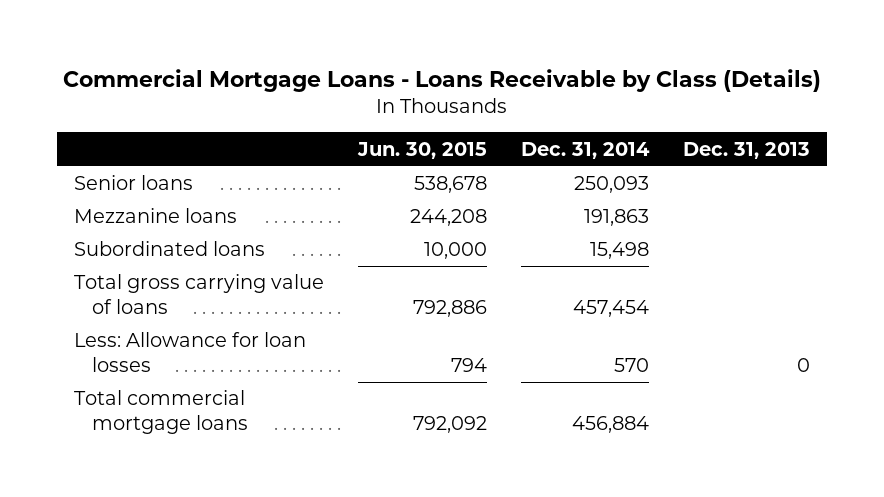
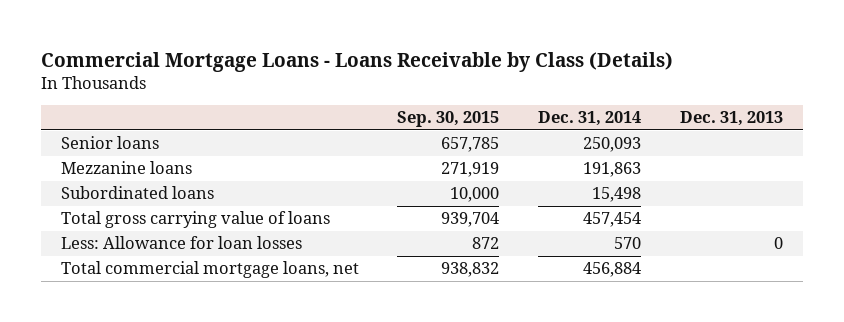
[356,141,487,159] Jun. 30, 2015 -> none
none -> [397,111,500,128] Sep. 30, 2015
[73,390,248,435] Total commercial mortgage loans -> [60,261,359,279] Total commercial mortgage loans, net

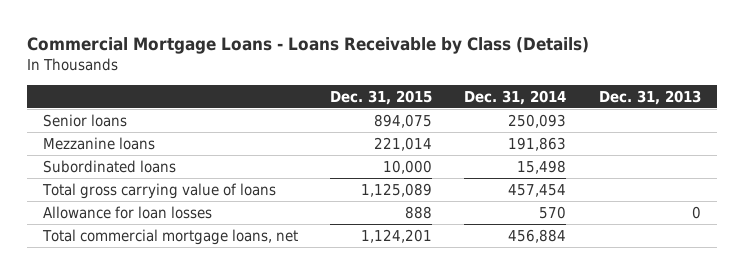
[397,111,500,128] Sep. 30, 2015 -> none
none -> [330,89,433,105] Dec. 31, 2015
[60,236,302,250] Less: Allowance for loan losses -> [42,206,212,220] Allowance for loan losses

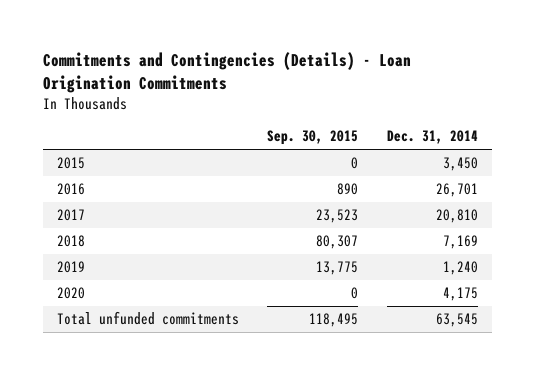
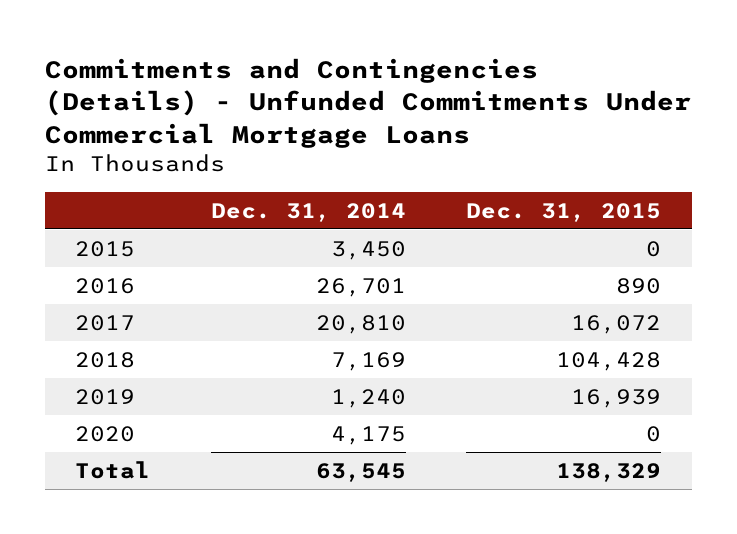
[42,51,411,93] Commitments and Contingencies (Details) - Loan Origination Commitments -> [45,57,692,148] Commitments and Contingencies (Details) - Unfunded Commitments Under Commercial Mortgage Loans
[267,130,359,146] Sep. 30, 2015 -> none
none -> [466,202,662,222] Dec. 31, 2015
[56,311,239,326] Total unfunded commitments -> [75,460,151,479] Total

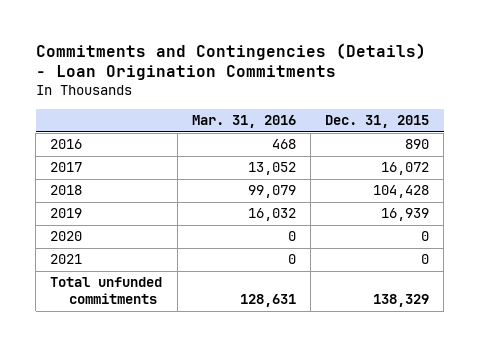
[45,57,692,148] Commitments and Contingencies (Details) - Unfunded Commitments Under Commercial Mortgage Loans -> [35,42,426,81] Commitments and Contingencies (Details) - Loan Origination Commitments
[210,202,406,222] Dec. 31, 2014 -> none
none -> [191,115,296,129] Mar. 31, 2016
[75,240,136,257] 2015 -> none
none -> [50,254,83,265] 2021
[75,460,151,479] Total -> [50,277,163,305] Total unfunded commitments

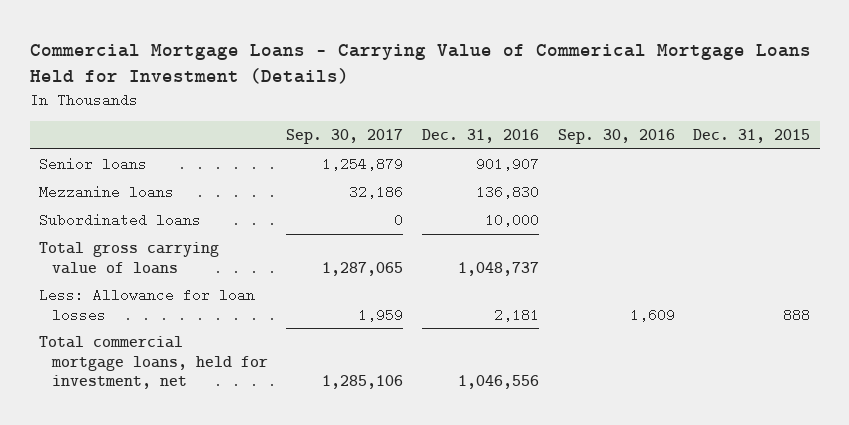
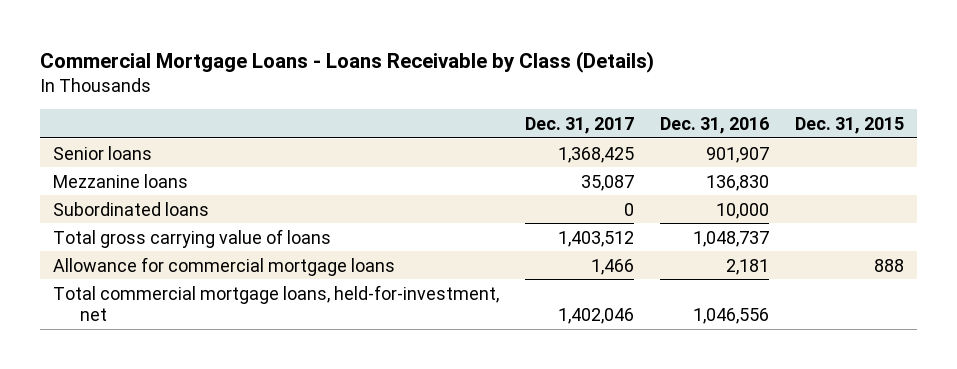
[29,43,811,84] Commercial Mortgage Loans - Carrying Value of Commerical Mortgage Loans Held for Investment (Details) -> [40,50,655,73] Commercial Mortgage Loans - Loans Receivable by Class (Details)
[286,129,404,145] Sep. 30, 2017 -> none
[557,129,675,145] Sep. 30, 2016 -> none
none -> [524,117,634,135] Dec. 31, 2017
[39,287,256,322] Less: Allowance for loan losses -> [53,256,396,276] Allowance for commercial mortgage loans
[39,335,268,390] Total commercial mortgage loans, held for investment, net -> [53,284,500,322] Total commercial mortgage loans, held-for-investment, net

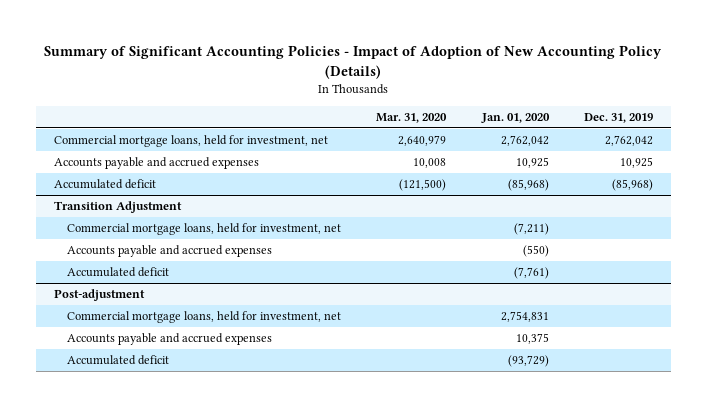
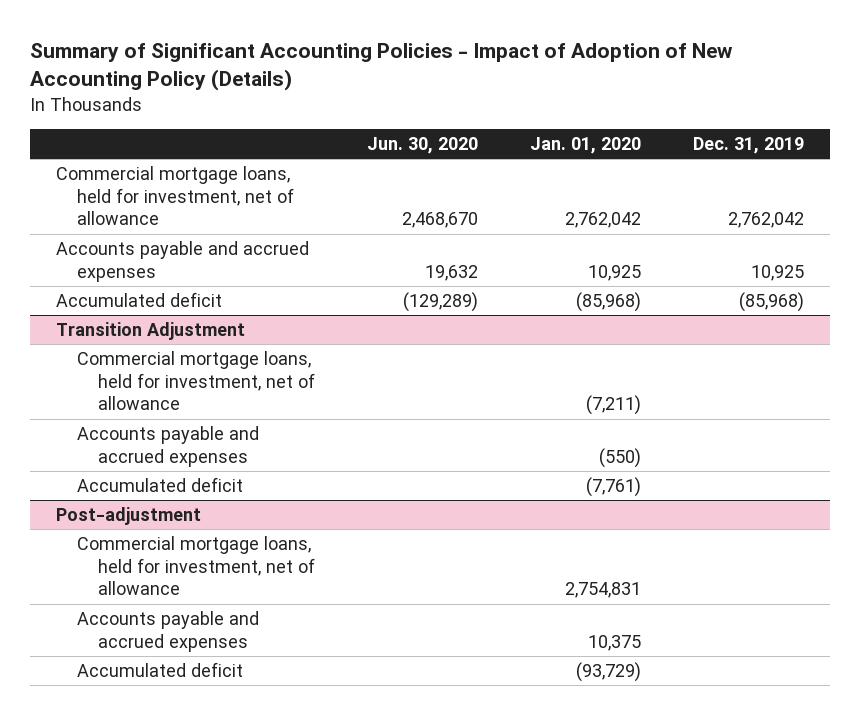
[376,113,448,124] Mar. 31, 2020 -> none
none -> [366,136,478,154] Jun. 30, 2020
[54,135,329,148] Commercial mortgage loans, held for investment, net -> [55,166,294,226] Commercial mortgage loans, held for investment, net of allowance
[67,223,342,236] Commercial mortgage loans, held for investment, net -> [76,351,316,411] Commercial mortgage loans, held for investment, net of allowance
[67,311,342,324] Commercial mortgage loans, held for investment, net -> [76,536,316,596] Commercial mortgage loans, held for investment, net of allowance

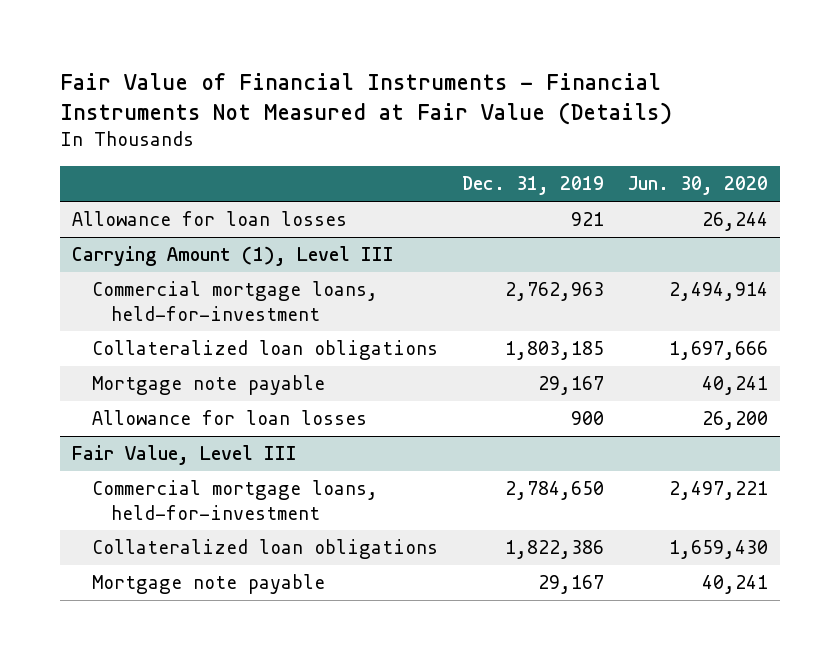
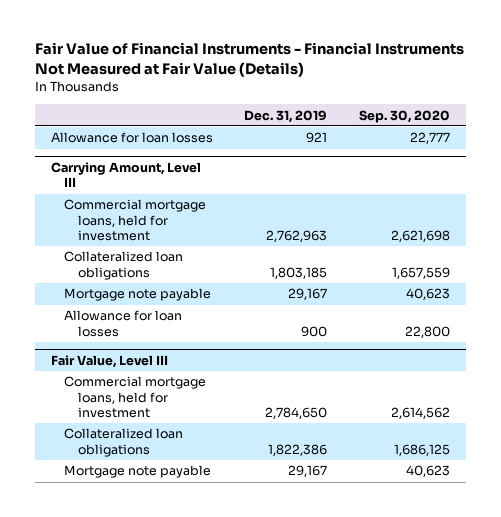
[628,176,769,196] Jun. 30, 2020 -> none
none -> [359,109,451,123] Sep. 30, 2020
[72,246,395,267] Carrying Amount (1), Level III -> [50,162,201,188] Carrying Amount, Level III
[91,281,378,321] Commercial mortgage loans, held-for-investment -> [64,199,207,242] Commercial mortgage loans, held for investment
[91,480,378,520] Commercial mortgage loans, held-for-investment -> [64,376,207,419] Commercial mortgage loans, held for investment

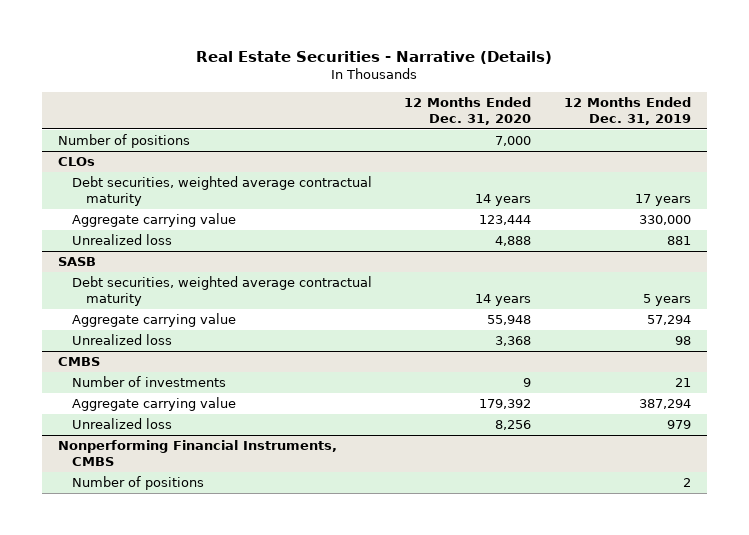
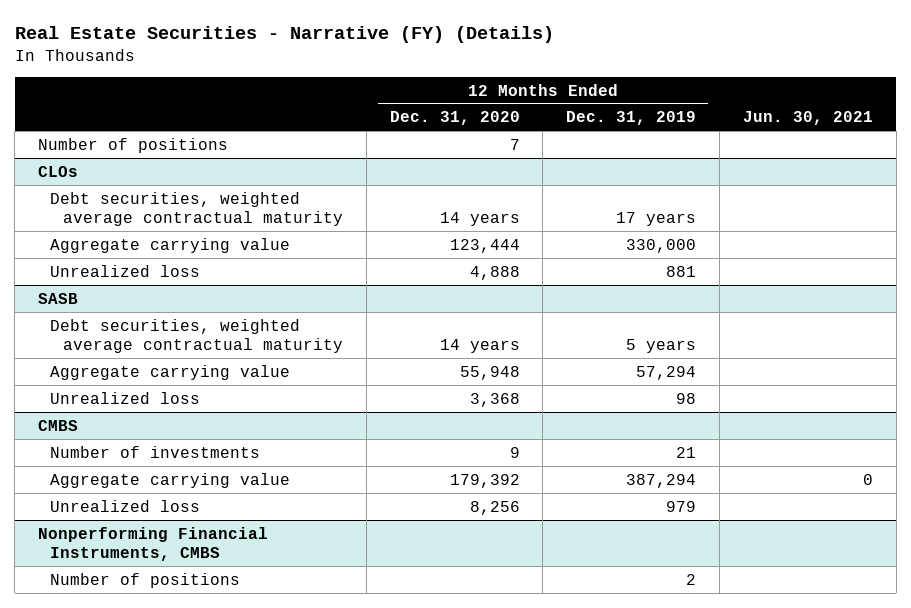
[196,50,553,64] Real Estate Securities - Narrative (Details) -> [14,26,554,44] Real Estate Securities - Narrative (FY) (Details)
none -> [743,111,874,126] Jun. 30, 2021
[495,135,532,146] 7,000 -> [509,138,520,150] 7

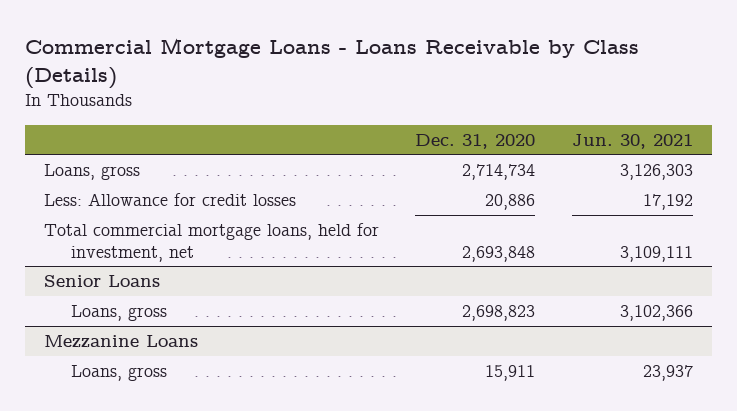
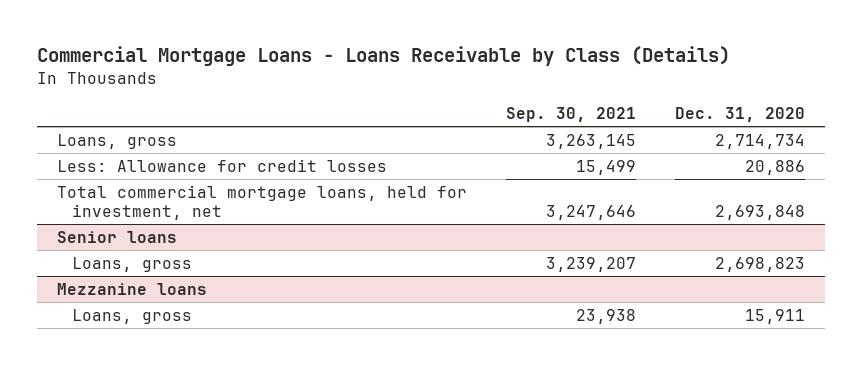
[572,133,694,149] Jun. 30, 2021 -> none
none -> [506,107,637,123] Sep. 30, 2021
[43,275,160,288] Senior Loans -> [56,230,177,243] Senior loans
[43,335,198,350] Mezzanine Loans -> [56,282,207,295] Mezzanine loans

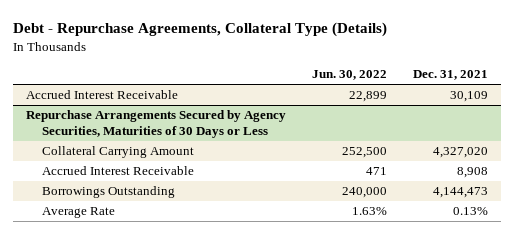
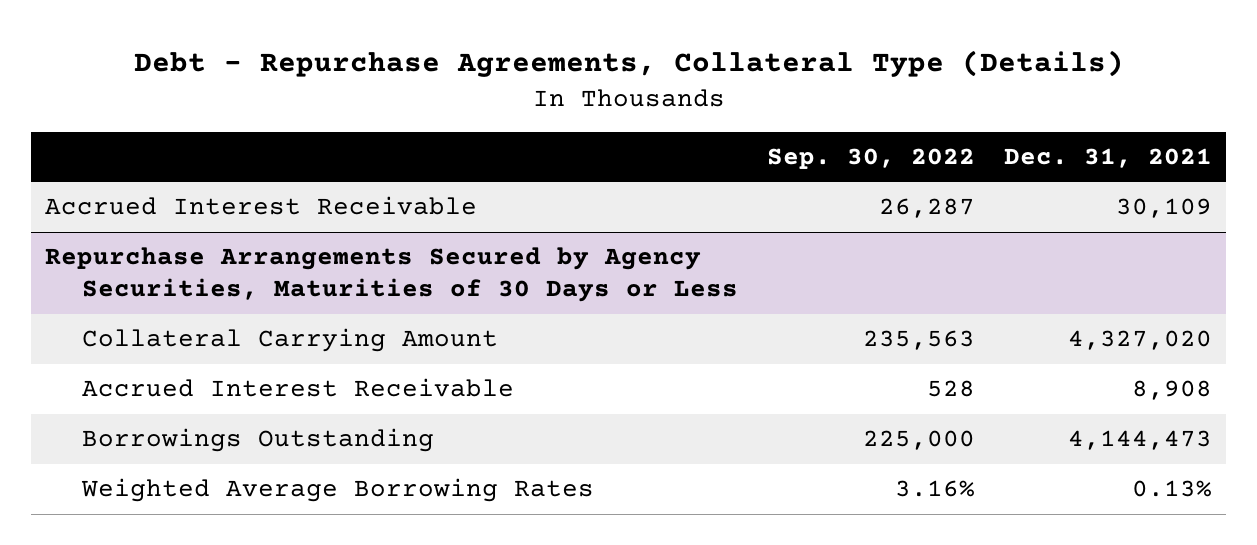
[311,70,387,81] Jun. 30, 2022 -> none
none -> [767,147,976,169] Sep. 30, 2022
[42,207,116,219] Average Rate -> [81,478,595,503] Weighted Average Borrowing Rates

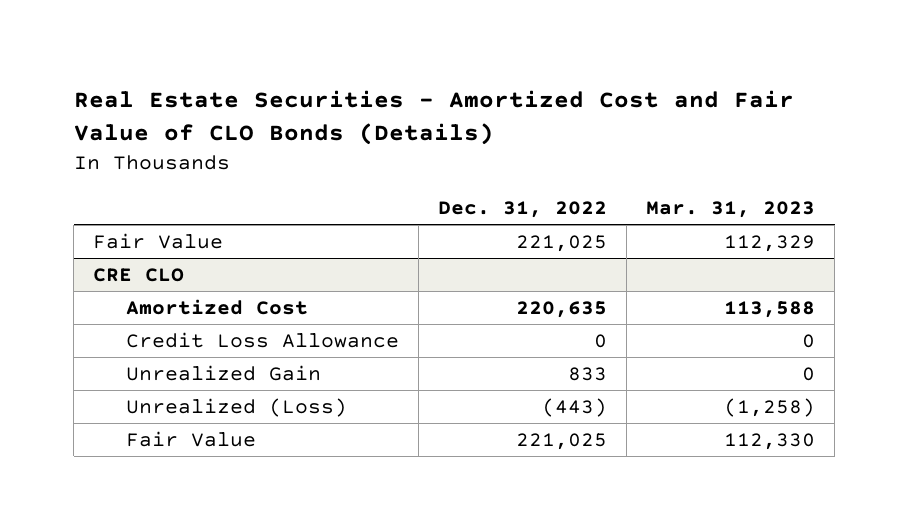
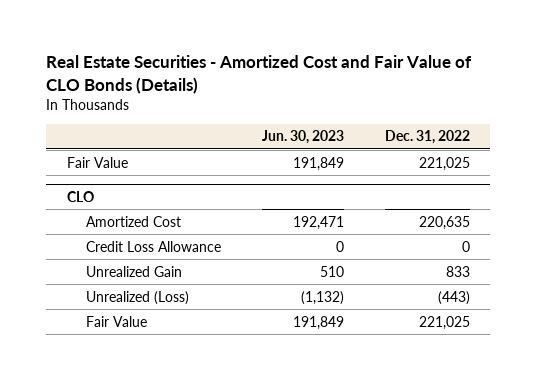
[646,200,816,218] Mar. 31, 2023 -> none
none -> [261,130,344,145] Jun. 30, 2023
[93,267,185,282] CRE CLO -> [66,190,94,202] CLO

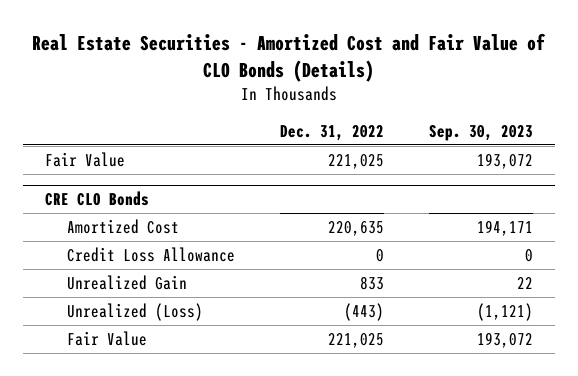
[261,130,344,145] Jun. 30, 2023 -> none
none -> [428,124,533,141] Sep. 30, 2023
[66,190,94,202] CLO -> [45,191,150,207] CRE CLO Bonds

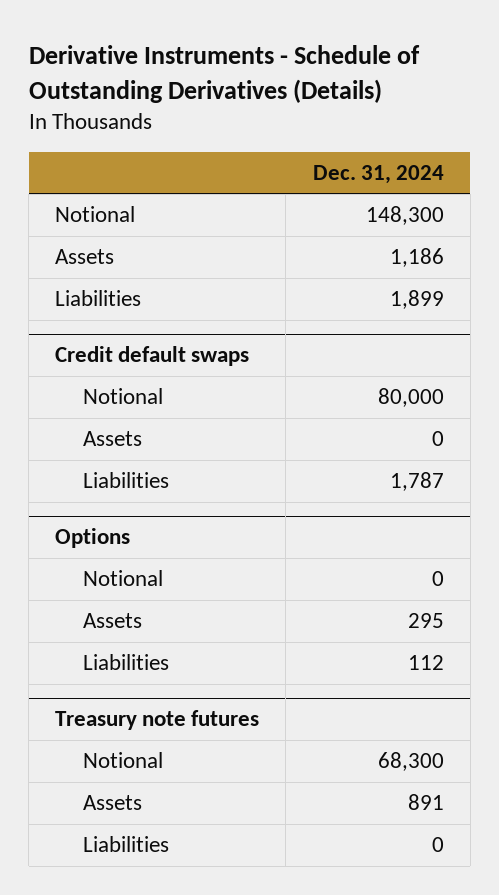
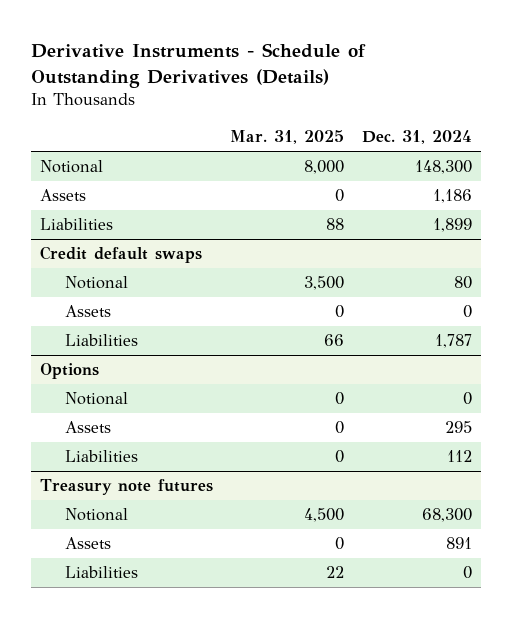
none -> [230,130,345,145] Mar. 31, 2025
[377,388,444,408] 80,000 -> [453,276,472,290] 80

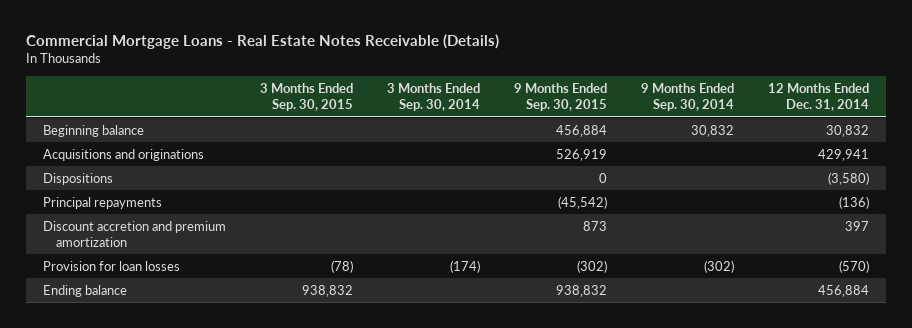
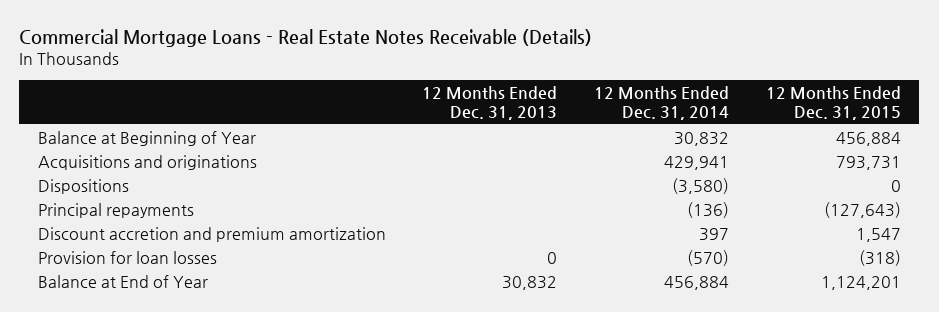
[260,83,354,112] 3 Months Ended Sep. 30, 2015 -> none
[387,83,481,112] 3 Months Ended Sep. 30, 2014 -> none
[513,83,607,112] 9 Months Ended Sep. 30, 2015 -> none
[640,83,734,112] 9 Months Ended Sep. 30, 2014 -> none
none -> [422,85,558,121] 12 Months Ended Dec. 31, 2013
none -> [765,85,901,121] 12 Months Ended Dec. 31, 2015
[43,124,145,137] Beginning balance -> [37,130,256,146] Balance at Beginning of Year
[43,284,128,297] Ending balance -> [37,274,208,288] Balance at End of Year

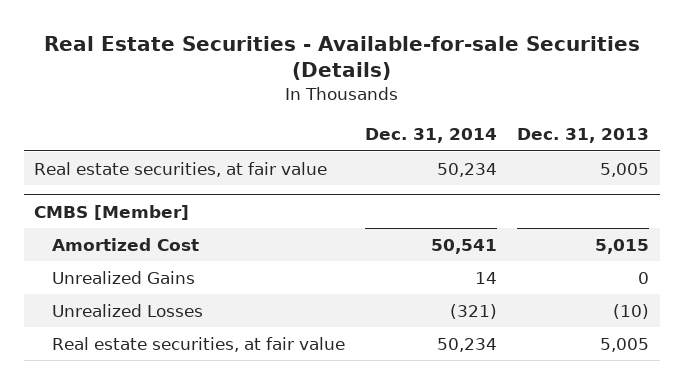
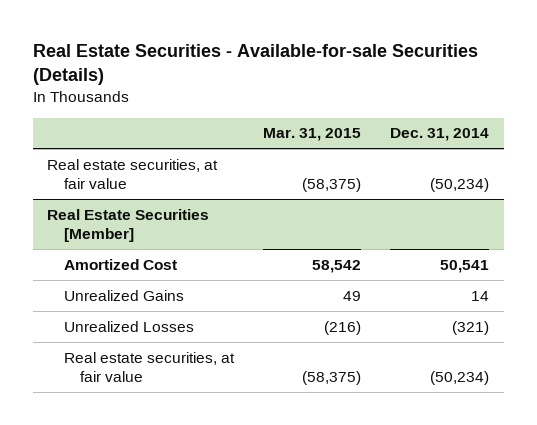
[517,128,650,144] Dec. 31, 2013 -> none
none -> [262,128,361,142] Mar. 31, 2015
[436,162,497,177] 50,234 -> [430,177,490,192] (50,234)
[34,204,190,220] CMBS [Member] -> [47,208,210,242] Real Estate Securities [Member]
[436,337,497,352] 50,234 -> [430,370,490,385] (50,234)

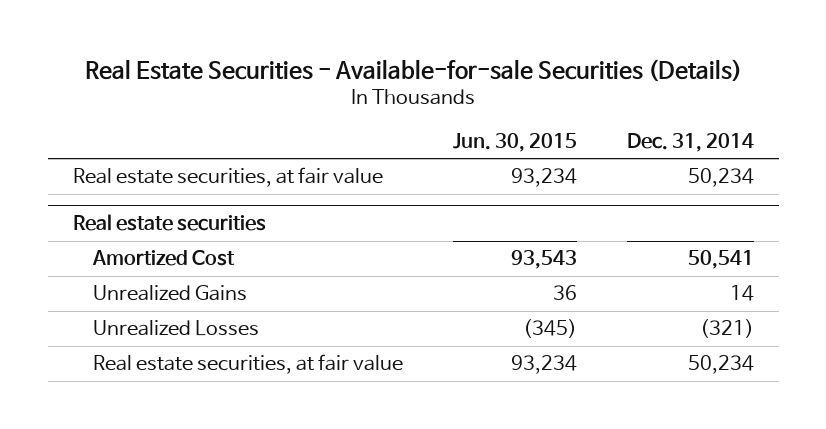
[262,128,361,142] Mar. 31, 2015 -> none
none -> [452,132,577,152] Jun. 30, 2015
[430,177,490,192] (50,234) -> [687,168,754,188] 50,234
[47,208,210,242] Real Estate Securities [Member] -> [72,214,266,232] Real estate securities
[430,370,490,385] (50,234) -> [687,355,754,375] 50,234

